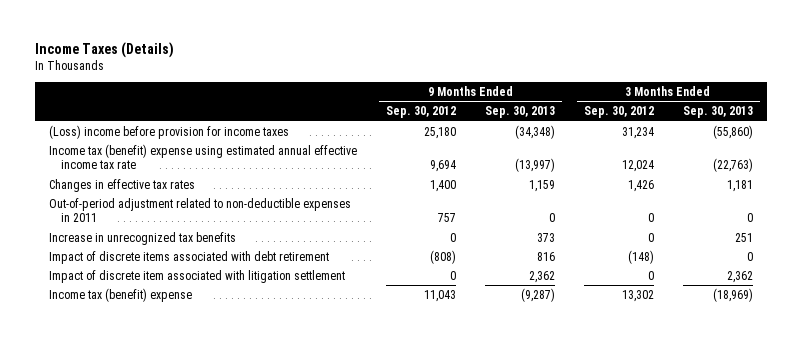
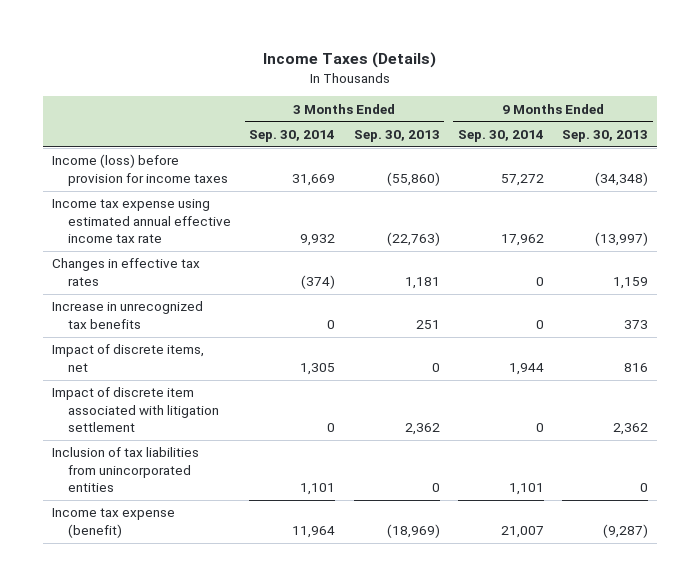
[386,106,457,119] Sep. 30, 2012 -> none
[583,106,654,119] Sep. 30, 2012 -> none
none -> [249,130,336,143] Sep. 30, 2014
none -> [457,130,544,143] Sep. 30, 2014
[49,125,290,140] (Loss) income before provision for income taxes -> [52,154,229,186] Income (loss) before provision for income taxes
[49,144,358,170] Income tax (benefit) expense using estimated annual effective income tax rate -> [52,199,232,244] Income tax expense using estimated annual effective income tax rate
[49,198,352,223] Out-of-period adjustment related to non-deductible expenses in 2011 -> none
[49,251,330,265] Impact of discrete items associated with debt retirement -> [52,344,205,372] Impact of discrete items, net
none -> [52,447,200,493] Inclusion of tax liabilities from unincorporated entities
[49,288,193,303] Income tax (benefit) expense -> [52,508,176,538] Income tax expense (benefit)

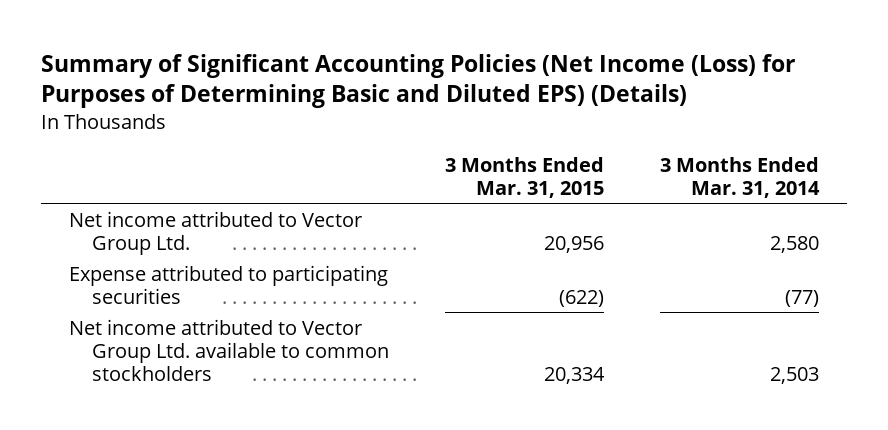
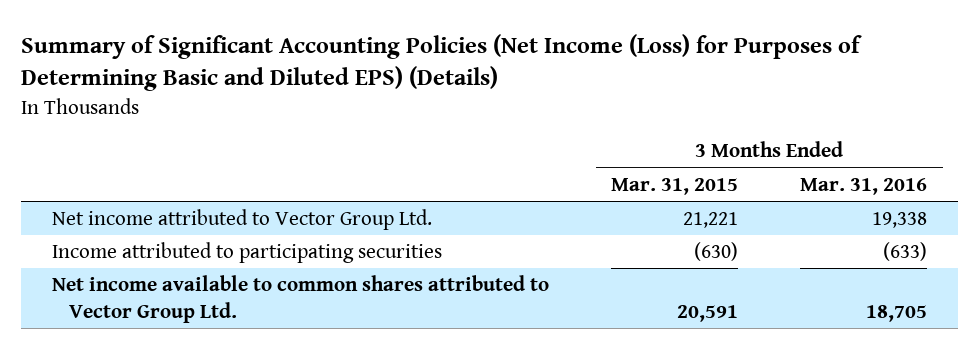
[659,156,820,198] 3 Months Ended Mar. 31, 2014 -> none
none -> [800,177,928,195] Mar. 31, 2016
[543,235,604,253] 20,956 -> [683,212,739,229] 21,221
[68,264,388,304] Expense attributed to participating securities -> [52,242,443,264] Income attributed to participating securities
[558,289,604,307] (622) -> [694,242,739,262] (630)
[68,318,389,381] Net income attributed to Vector Group Ltd. available to common stockholders -> [52,275,550,323] Net income available to common shares attributed to Vector Group Ltd.
[543,366,605,384] 20,334 -> [677,304,739,322] 20,591

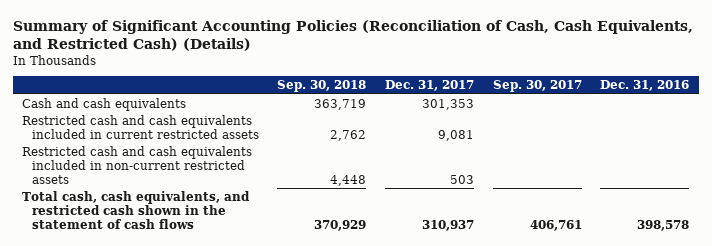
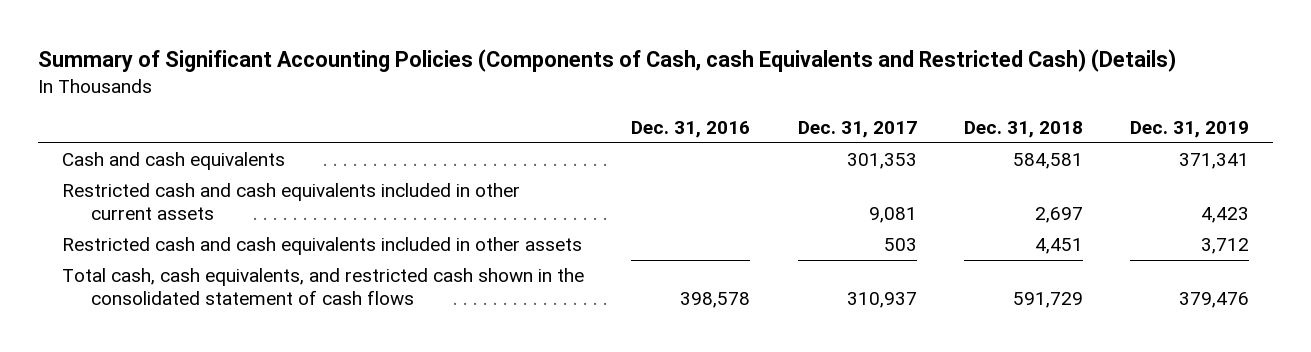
[12,20,693,52] Summary of Significant Accounting Policies (Reconciliation of Cash, Cash Equivalents, and Restricted Cash) (Details) -> [38,49,1177,73] Summary of Significant Accounting Policies (Components of Cash, cash Equivalents and Restricted Cash) (Details)
[277,80,367,93] Sep. 30, 2018 -> none
[492,80,582,93] Sep. 30, 2017 -> none
none -> [963,120,1083,138] Dec. 31, 2018
none -> [1130,120,1250,138] Dec. 31, 2019
[22,114,259,139] Restricted cash and cash equivalents included in current restricted assets -> [61,183,520,221] Restricted cash and cash equivalents included in other current assets
[22,145,253,184] Restricted cash and cash equivalents included in non-current restricted assets -> [61,237,582,256] Restricted cash and cash equivalents included in other assets
[22,190,251,229] Total cash, cash equivalents, and restricted cash shown in the statement of cash flows -> [61,268,584,306] Total cash, cash equivalents, and restricted cash shown in the consolidated statement of cash flows

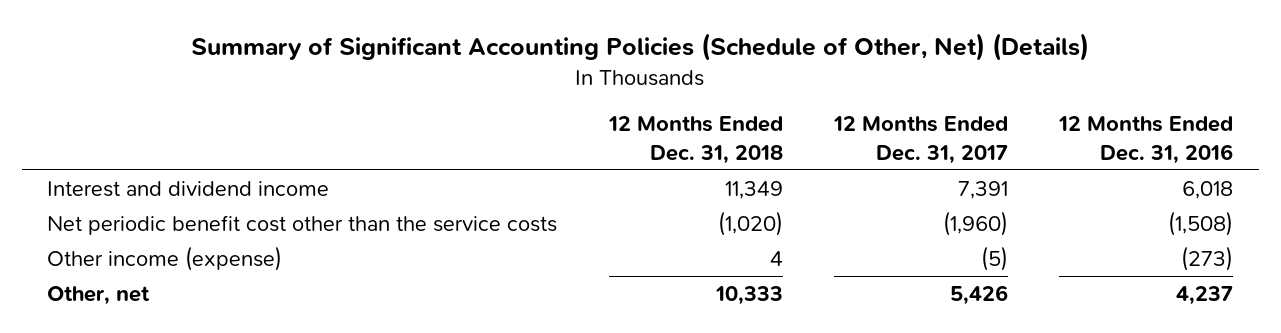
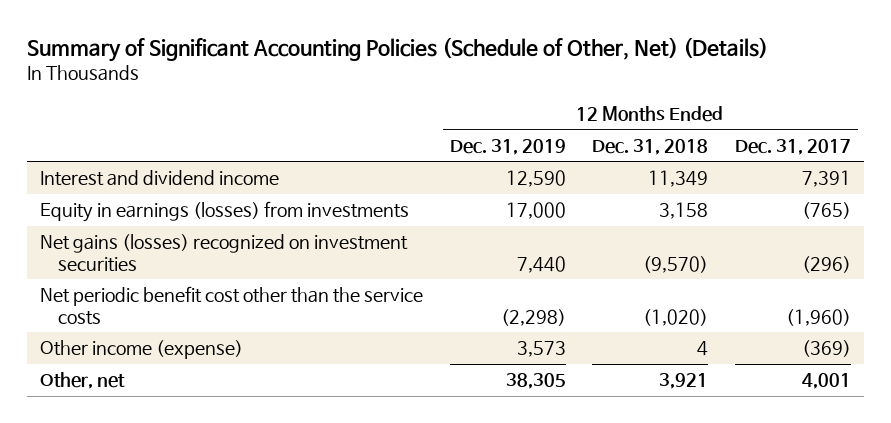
[1058,116,1234,164] 12 Months Ended Dec. 31, 2016 -> none
none -> [449,138,566,155] Dec. 31, 2019
none -> [40,201,410,223] Equity in earnings (losses) from investments
none -> [40,234,409,272] Net gains (losses) recognized on investment securities
[980,245,1008,271] (5) -> [801,340,851,358] (369)
[714,285,783,305] 10,333 -> [659,373,709,390] 3,921
[949,284,1008,305] 5,426 -> [801,373,851,390] 4,001

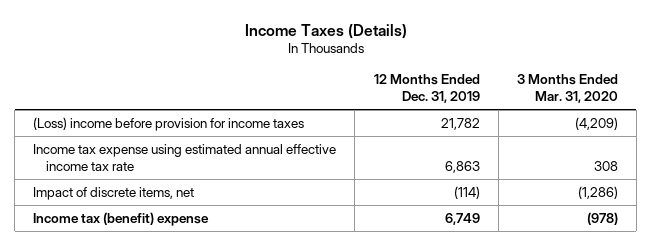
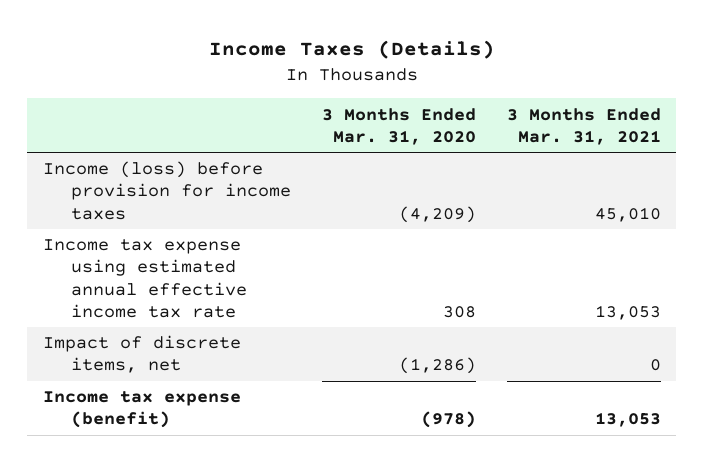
[373,74,480,104] 12 Months Ended Dec. 31, 2019 -> none
none -> [506,107,661,145] 3 Months Ended Mar. 31, 2021
[33,116,305,131] (Loss) income before provision for income taxes -> [42,161,291,220] Income (loss) before provision for income taxes
[33,211,210,226] Income tax (benefit) expense -> [42,391,241,429] Income tax expense (benefit)

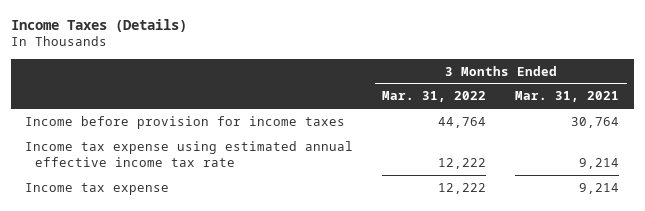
[321,107,476,145] 3 Months Ended Mar. 31, 2020 -> none
none -> [382,91,487,103] Mar. 31, 2022
[42,335,241,374] Impact of discrete items, net -> none
[42,161,291,220] Income (loss) before provision for income taxes -> [25,115,346,129] Income before provision for income taxes
[594,206,661,222] 45,010 -> [571,116,620,128] 30,764
[594,304,661,320] 13,053 -> [579,157,620,169] 9,214
[42,391,241,429] Income tax expense (benefit) -> [25,182,170,195] Income tax expense
[594,412,661,428] 13,053 -> [579,182,620,194] 9,214

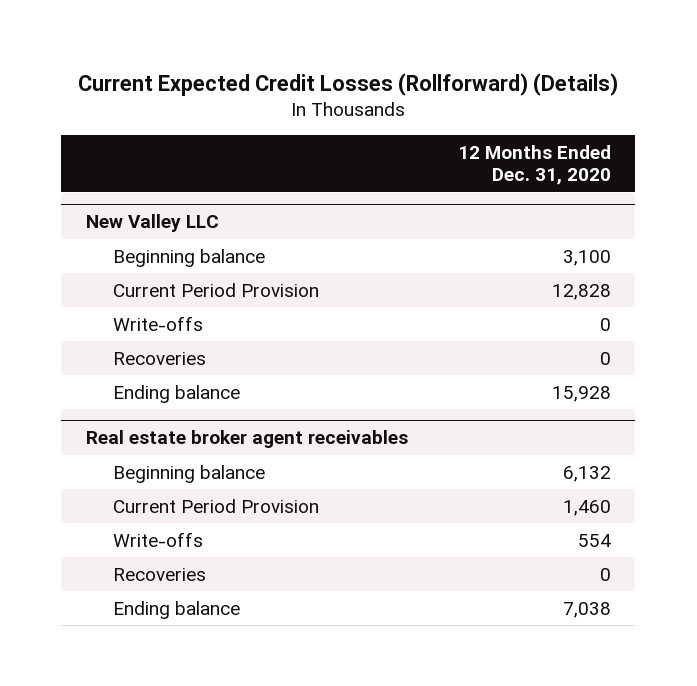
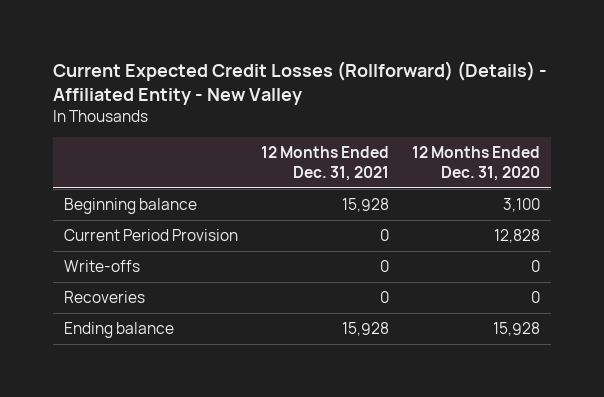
[78,72,619,96] Current Expected Credit Losses (Rollforward) (Details) -> [52,60,547,105] Current Expected Credit Losses (Rollforward) (Details) - Affiliated Entity - New Valley
none -> [261,146,390,181] 12 Months Ended Dec. 31, 2021
[86,214,220,233] New Valley LLC -> none
[86,430,409,449] Real estate broker agent receivables -> none
[113,464,266,483] Beginning balance -> none
[113,498,320,513] Current Period Provision -> none
[113,531,204,547] Write-offs -> none
[113,567,207,581] Recoveries -> none
[113,600,241,619] Ending balance -> none

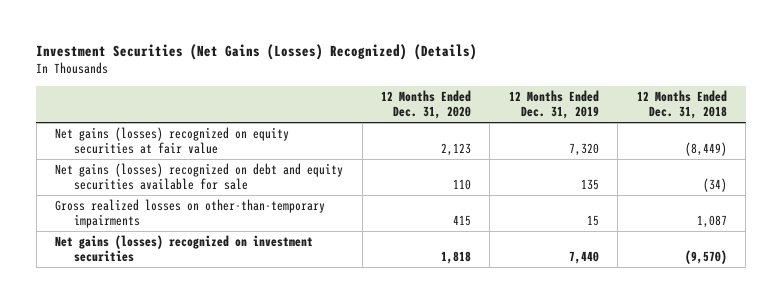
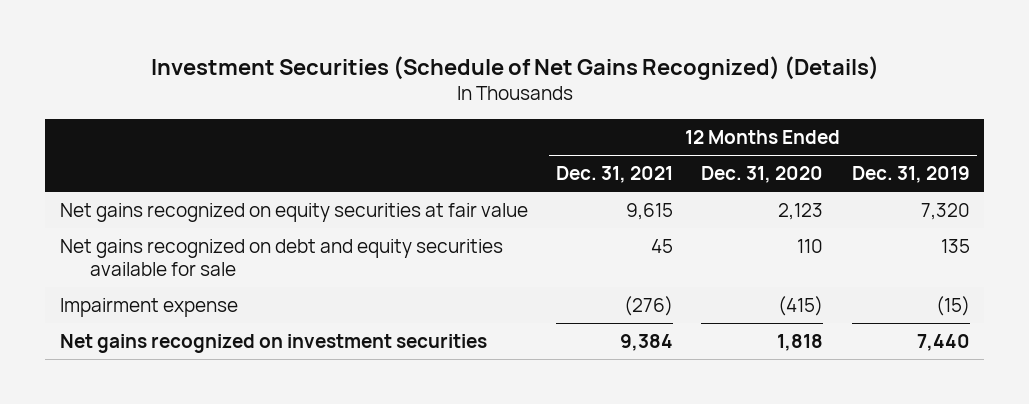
[36,44,478,61] Investment Securities (Net Gains (Losses) Recognized) (Details) -> [150,55,879,80] Investment Securities (Schedule of Net Gains Recognized) (Details)
[636,90,727,120] 12 Months Ended Dec. 31, 2018 -> none
none -> [556,166,674,184] Dec. 31, 2021
[55,199,326,229] Gross realized losses on other-than-temporary impairments -> none
[55,127,290,155] Net gains (losses) recognized on equity securities at fair value -> [59,202,528,222] Net gains recognized on equity securities at fair value
[55,163,344,191] Net gains (losses) recognized on debt and equity securities available for sale -> [59,238,503,277] Net gains recognized on debt and equity securities available for sale
none -> [59,297,238,317] Impairment expense
[55,235,314,263] Net gains (losses) recognized on investment securities -> [59,333,487,353] Net gains recognized on investment securities

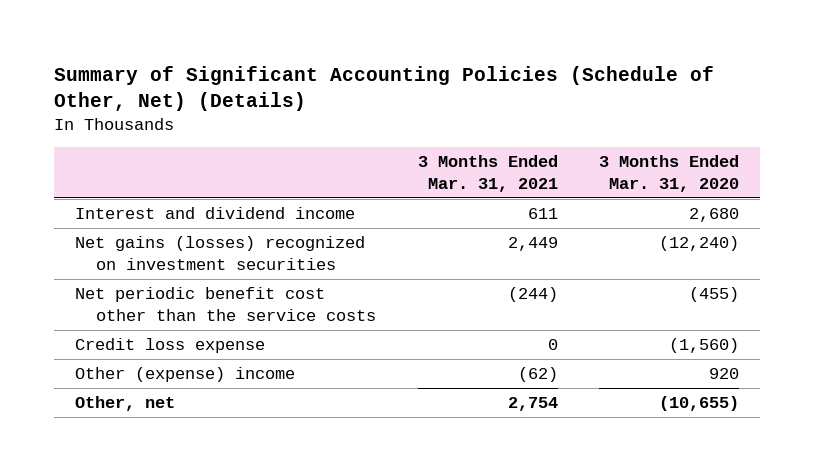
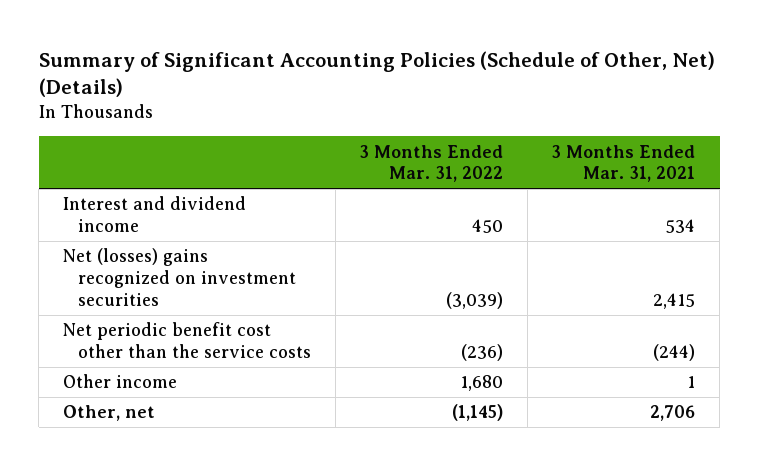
[598,155,739,193] 3 Months Ended Mar. 31, 2020 -> none
none -> [359,144,504,183] 3 Months Ended Mar. 31, 2022
[527,208,558,220] 611 -> [665,218,696,233] 534
[74,236,365,270] Net gains (losses) recognized on investment securities -> [63,248,297,306] Net (losses) gains recognized on investment securities
[507,237,558,252] 2,449 -> [653,292,696,309] 2,415
[74,338,265,354] Credit loss expense -> none
[74,367,295,383] Other (expense) income -> [63,374,178,389] Other income
[517,367,558,383] (62) -> [687,376,696,389] 1
[507,397,558,412] 2,754 -> [650,405,696,422] 2,706

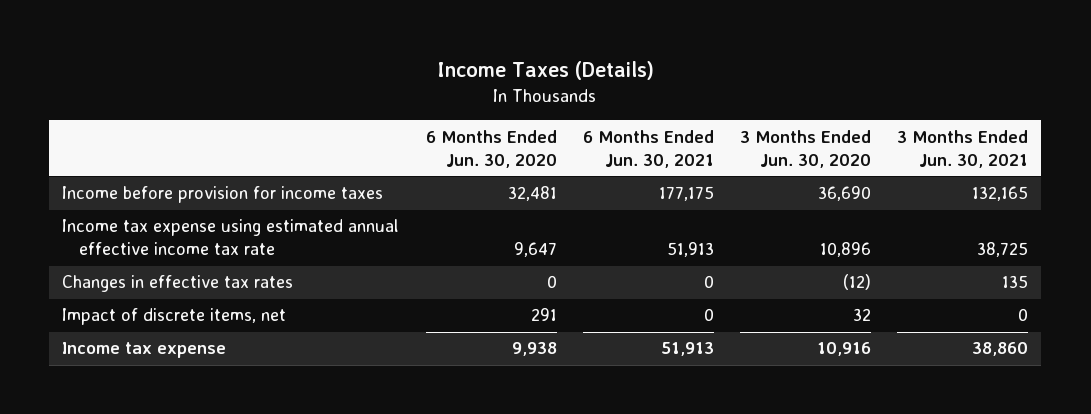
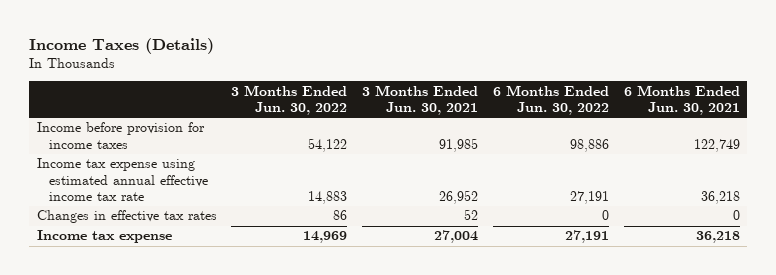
[425,129,557,168] 6 Months Ended Jun. 30, 2020 -> none
[740,129,872,168] 3 Months Ended Jun. 30, 2020 -> none
none -> [231,84,348,115] 3 Months Ended Jun. 30, 2022
none -> [492,84,609,115] 6 Months Ended Jun. 30, 2022
[62,308,287,326] Impact of discrete items, net -> none
[658,186,714,202] 177,175 -> [693,138,740,152] 122,749
[972,186,1029,202] 132,165 -> [439,137,479,152] 91,985
[666,242,714,258] 51,913 -> [700,190,740,204] 36,218
[977,242,1029,258] 38,725 -> [439,189,479,204] 26,952
[1002,275,1029,289] 135 -> [464,209,479,221] 52
[661,342,714,357] 51,913 -> [695,231,740,244] 36,218
[972,342,1029,357] 38,860 -> [434,230,479,244] 27,004

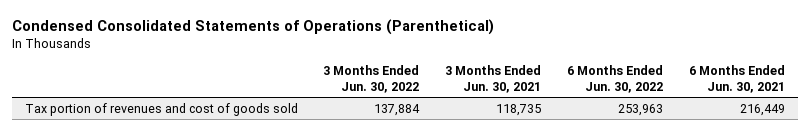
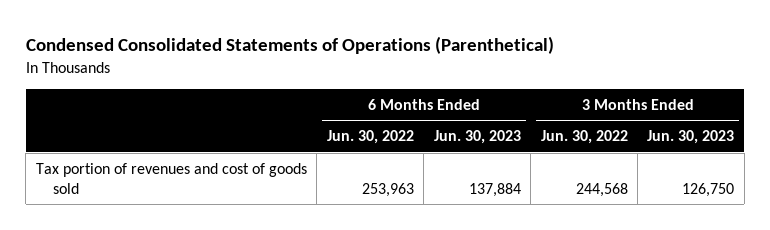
[445,65,542,94] 3 Months Ended Jun. 30, 2021 -> none
[688,65,785,94] 6 Months Ended Jun. 30, 2021 -> none
none -> [433,130,521,145] Jun. 30, 2023
none -> [647,130,735,145] Jun. 30, 2023
[374,104,421,117] 137,884 -> [575,182,628,197] 244,568

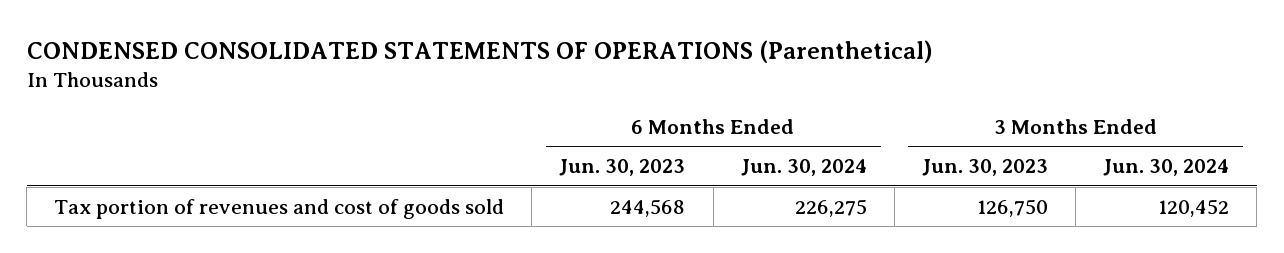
[25,35,554,54] Condensed Consolidated Statements of Operations (Parenthetical) -> [26,39,933,63] CONDENSED CONSOLIDATED STATEMENTS OF OPERATIONS (Parenthetical)
[326,130,414,145] Jun. 30, 2022 -> none
[540,130,628,145] Jun. 30, 2022 -> none
none -> [740,159,867,177] Jun. 30, 2024
none -> [1103,159,1230,177] Jun. 30, 2024
[468,182,521,197] 137,884 -> [610,198,686,217] 244,568

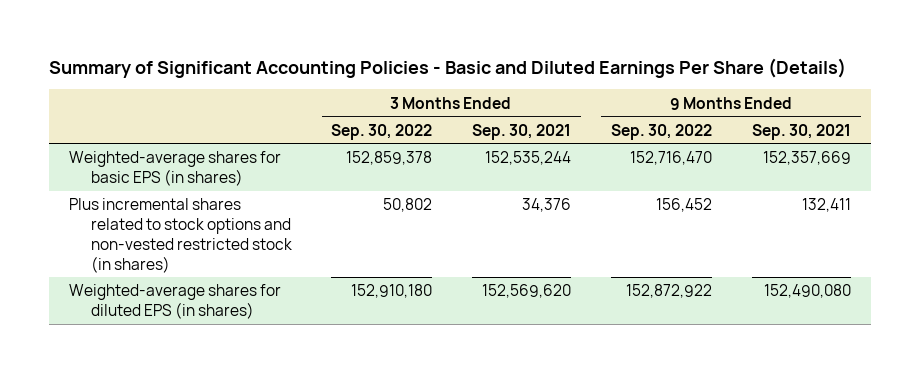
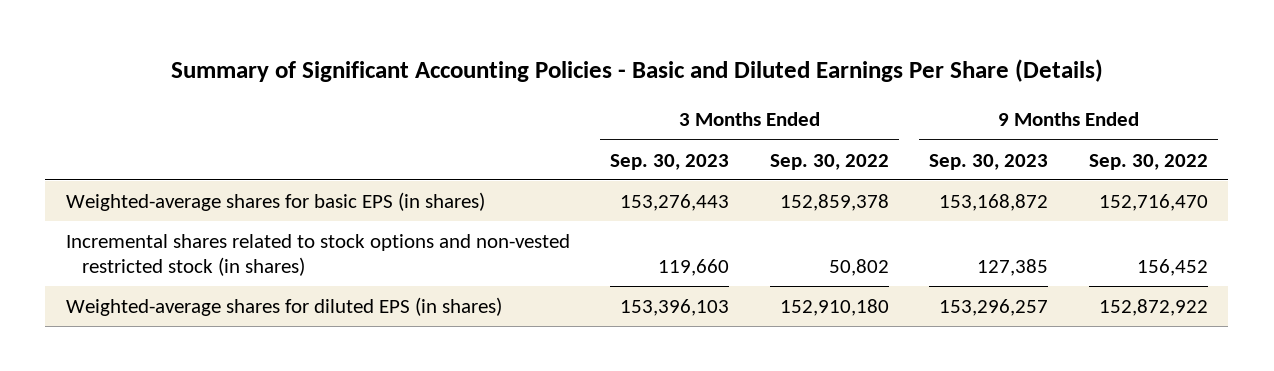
[472,123,572,140] Sep. 30, 2021 -> none
[751,123,851,140] Sep. 30, 2021 -> none
none -> [610,153,730,170] Sep. 30, 2023
none -> [929,153,1049,170] Sep. 30, 2023
[69,198,292,273] Plus incremental shares related to stock options and non-vested restricted stock (in shares) -> [65,233,570,276] Incremental shares related to stock options and non-vested restricted stock (in shares)

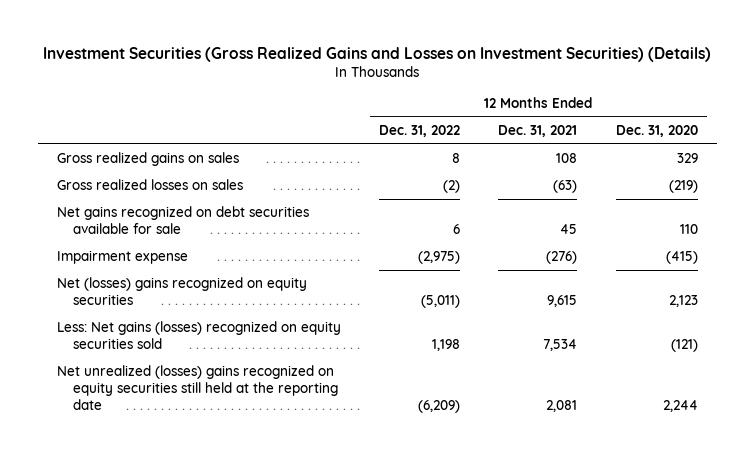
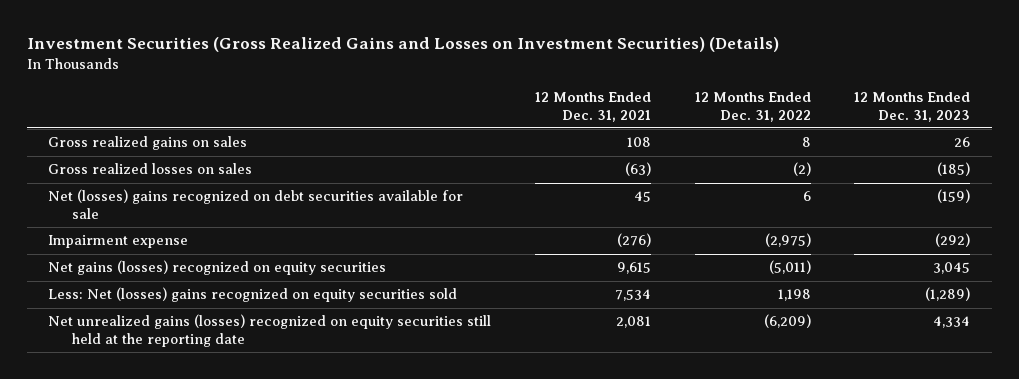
[615,125,698,138] Dec. 31, 2020 -> none
none -> [854,92,971,122] 12 Months Ended Dec. 31, 2023
[56,206,309,235] Net gains recognized on debt securities available for sale -> [48,189,464,219] Net (losses) gains recognized on debt securities available for sale
[56,277,307,306] Net (losses) gains recognized on equity securities -> [48,260,387,276] Net gains (losses) recognized on equity securities
[56,321,341,350] Less: Net gains (losses) recognized on equity securities sold -> [48,287,458,303] Less: Net (losses) gains recognized on equity securities sold
[56,365,339,410] Net unrealized (losses) gains recognized on equity securities still held at the reporting date -> [48,314,492,347] Net unrealized gains (losses) recognized on equity securities still held at the reporting date

